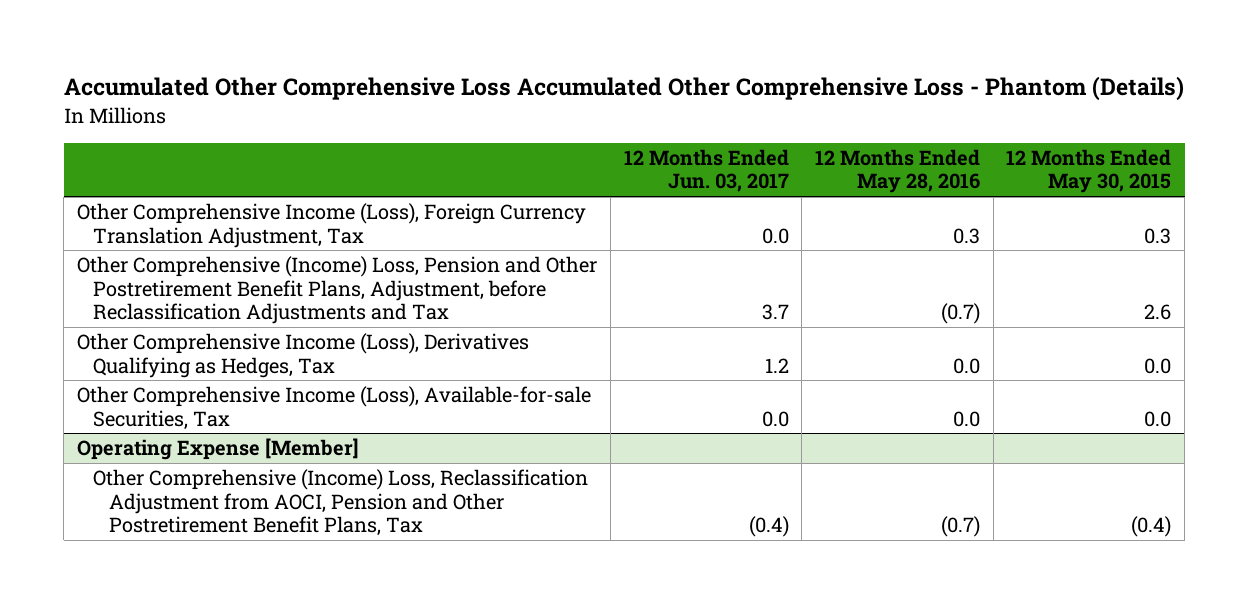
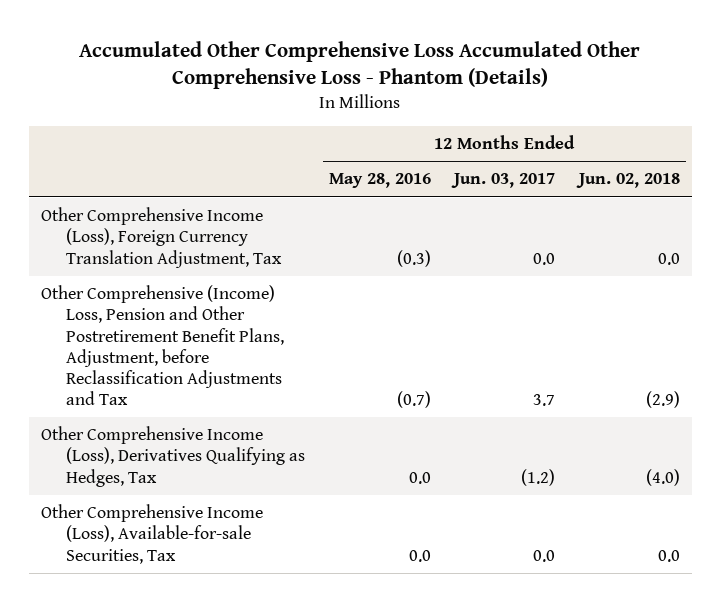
[1006,149,1172,194] 12 Months Ended May 30, 2015 -> none
none -> [575,173,680,189] Jun. 02, 2018
[953,227,981,244] 0.3 -> [396,249,431,267] (0.3)
[764,357,789,373] 1.2 -> [521,468,556,486] (1.2)
[77,438,360,461] Operating Expense [Member] -> none
[93,469,589,537] Other Comprehensive (Income) Loss, Reclassification Adjustment from AOCI, Pension and Other Postretirement Benefit Plans, Tax -> none

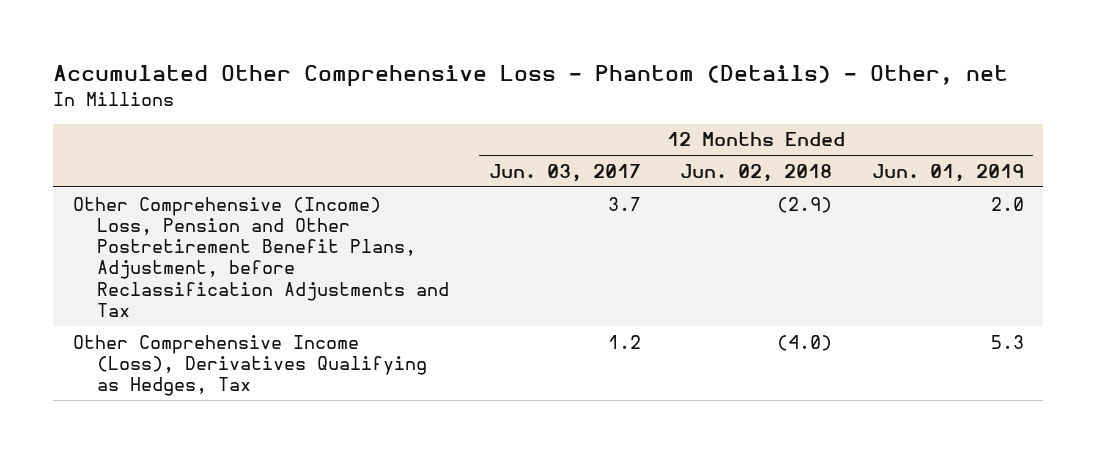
[79,40,641,90] Accumulated Other Comprehensive Loss Accumulated Other Comprehensive Loss - Phantom (Details) -> [53,65,1009,88] Accumulated Other Comprehensive Loss - Phantom (Details) - Other, net
[328,173,431,189] May 28, 2016 -> none
none -> [871,164,1024,183] Jun. 01, 2019
[41,207,283,268] Other Comprehensive Income (Loss), Foreign Currency Translation Adjustment, Tax -> none
[41,504,264,564] Other Comprehensive Income (Loss), Available-for-sale Securities, Tax -> none
[521,468,556,486] (1.2) -> [607,334,641,349] 1.2

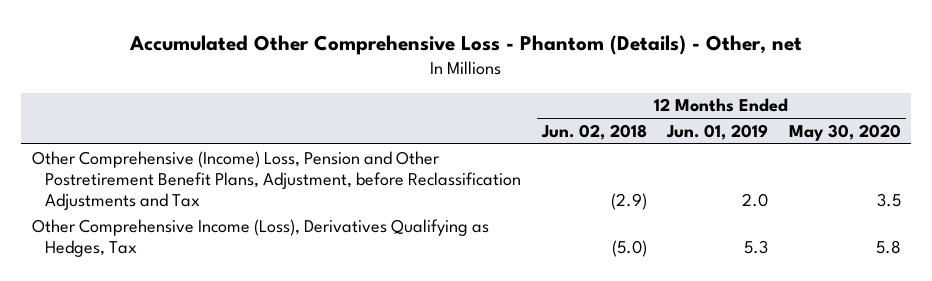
[488,164,641,183] Jun. 03, 2017 -> none
none -> [788,123,901,141] May 30, 2020
[777,334,833,351] (4.0) -> [611,239,647,257] (5.0)

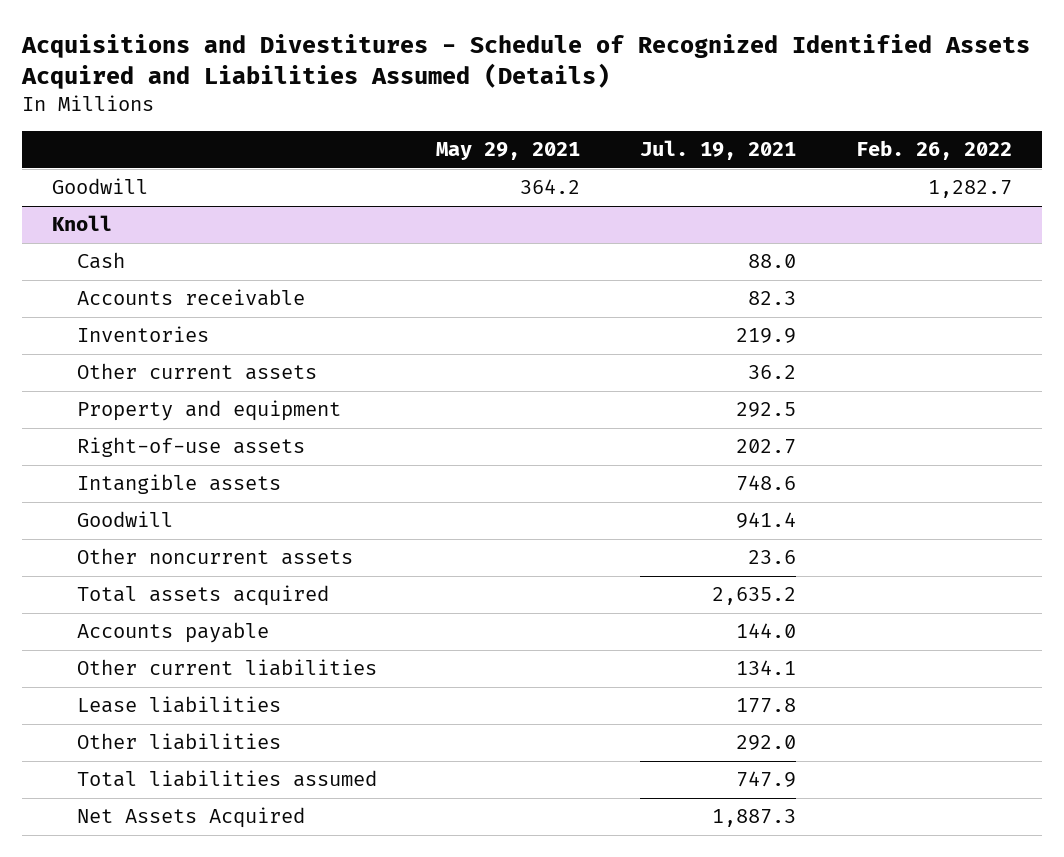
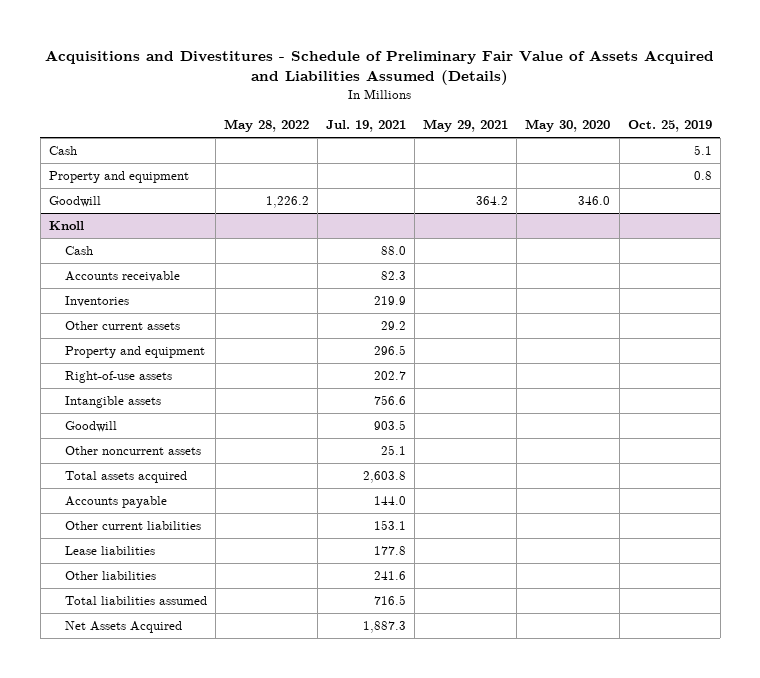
[20,33,1030,89] Acquisitions and Divestitures - Schedule of Recognized Identified Assets Acquired and Liabilities Assumed (Details) -> [45,49,715,86] Acquisitions and Divestitures - Schedule of Preliminary Fair Value of Assets Acquired and Liabilities Assumed (Details)
[856,140,1013,161] Feb. 26, 2022 -> none
none -> [224,119,310,133] May 28, 2022
none -> [525,119,611,133] May 30, 2020
none -> [627,120,712,133] Oct. 25, 2019
none -> [48,146,77,156] Cash
none -> [48,171,189,184] Property and equipment
[748,365,797,380] 36.2 -> [381,321,407,331] 29.2
[736,402,797,418] 292.5 -> [374,345,407,356] 296.5
[736,475,797,492] 748.6 -> [374,395,407,406] 756.6
[736,512,797,529] 941.4 -> [374,420,407,431] 903.5
[748,550,797,565] 23.6 -> [381,445,407,456] 25.1
[712,587,797,606] 2,635.2 -> [363,471,407,484] 2,603.8
[736,660,797,676] 134.1 -> [374,520,407,531] 153.1
[736,735,797,751] 292.0 -> [374,571,407,581] 241.6
[736,771,797,788] 747.9 -> [374,595,407,606] 716.5

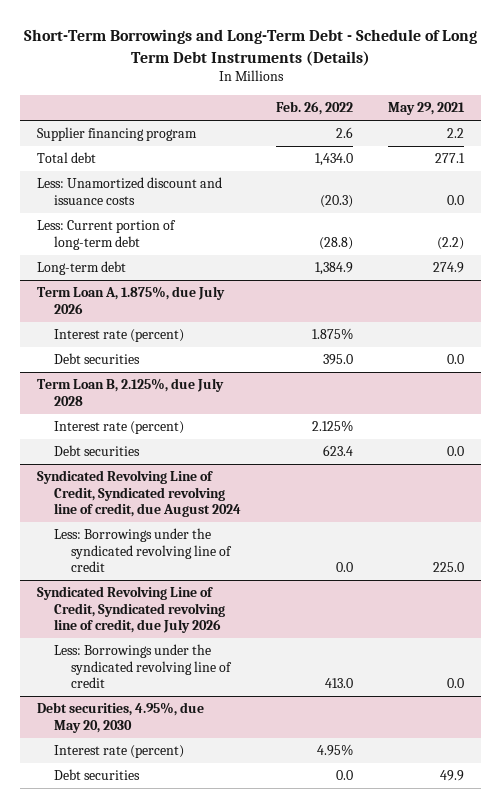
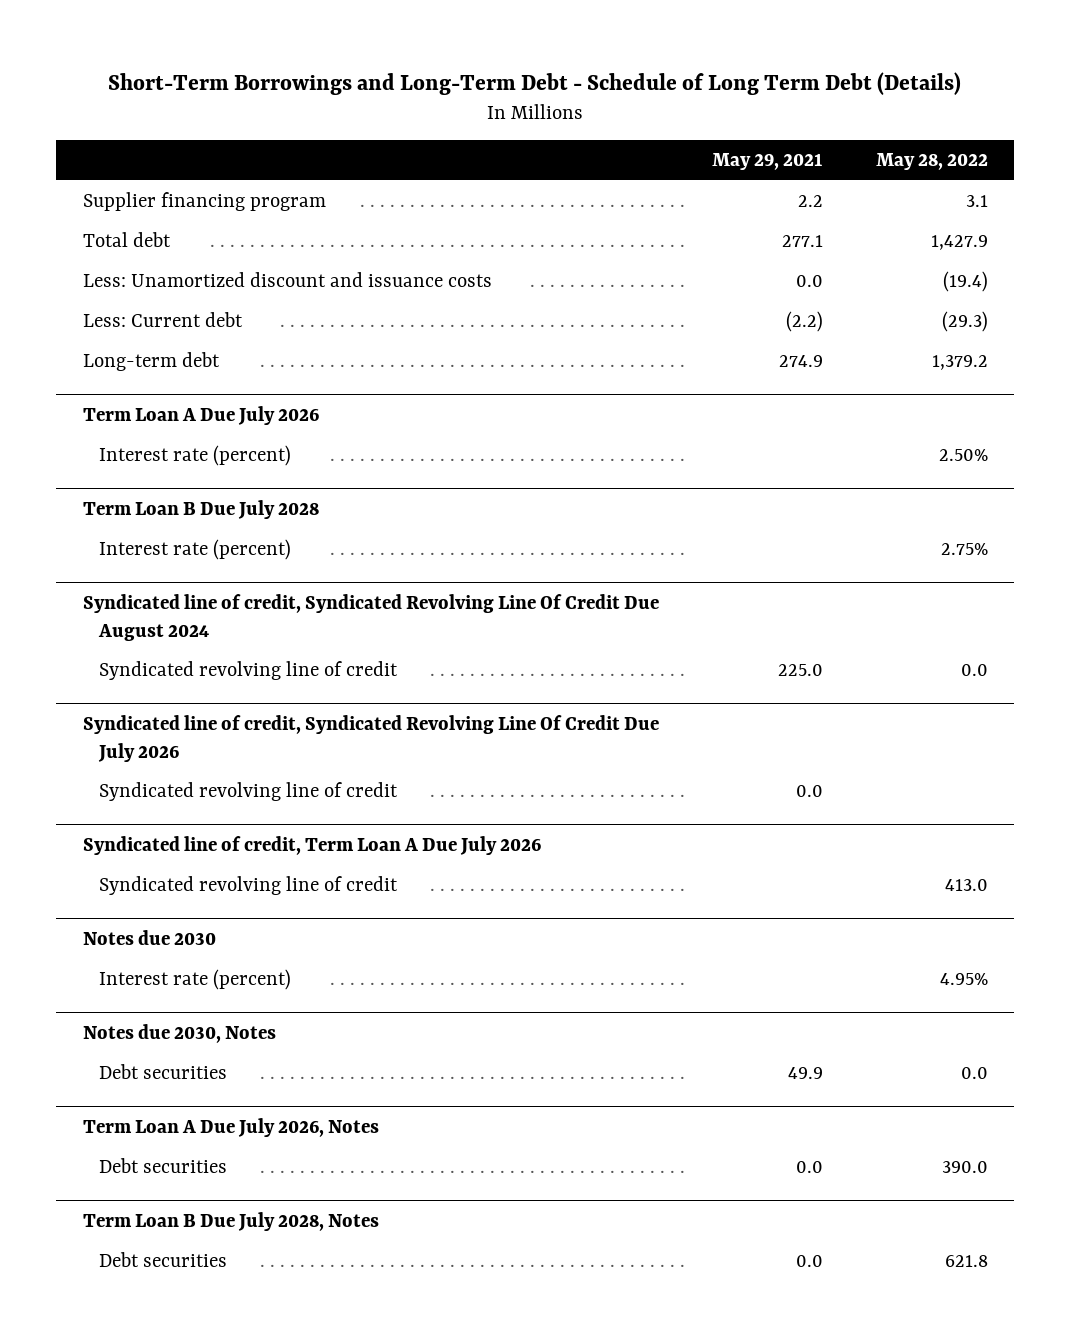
[23,29,477,66] Short-Term Borrowings and Long-Term Debt - Schedule of Long Term Debt Instruments (Details) -> [108,71,962,95] Short-Term Borrowings and Long-Term Debt - Schedule of Long Term Debt (Details)
[276,101,354,116] Feb. 26, 2022 -> none
none -> [875,153,988,171] May 28, 2022
[37,220,177,250] Less: Current portion of long-term debt -> [82,312,243,328] Less: Current debt
[37,286,226,314] Term Loan A, 1.875%, due July 2026 -> [82,405,319,425] Term Loan A Due July 2026
[54,353,141,365] Debt securities -> none
[37,378,225,406] Term Loan B, 2.125%, due July 2028 -> [82,499,319,519] Term Loan B Due July 2028
[54,445,141,457] Debt securities -> none
[37,702,205,733] Debt securities, 4.95%, due May 20, 2030 -> none
[37,470,242,518] Syndicated Revolving Line of Credit, Syndicated revolving line of credit, due August 2024 -> [82,593,659,641] Syndicated line of credit, Syndicated Revolving Line Of Credit Due August 2024
[54,528,232,573] Less: Borrowings under the syndicated revolving line of credit -> [99,661,399,681] Syndicated revolving line of credit
[37,586,226,634] Syndicated Revolving Line of Credit, Syndicated revolving line of credit, due July 2026 -> [82,714,659,762] Syndicated line of credit, Syndicated Revolving Line Of Credit Due July 2026
[54,644,232,689] Less: Borrowings under the syndicated revolving line of credit -> [99,782,399,802] Syndicated revolving line of credit
none -> [82,835,541,855] Syndicated line of credit, Term Loan A Due July 2026
none -> [99,876,399,896] Syndicated revolving line of credit
none -> [82,929,216,945] Notes due 2030
none -> [82,1023,276,1043] Notes due 2030, Notes
none -> [82,1117,379,1137] Term Loan A Due July 2026, Notes
none -> [99,1158,228,1174] Debt securities
none -> [82,1211,379,1231] Term Loan B Due July 2028, Notes
none -> [99,1252,228,1268] Debt securities

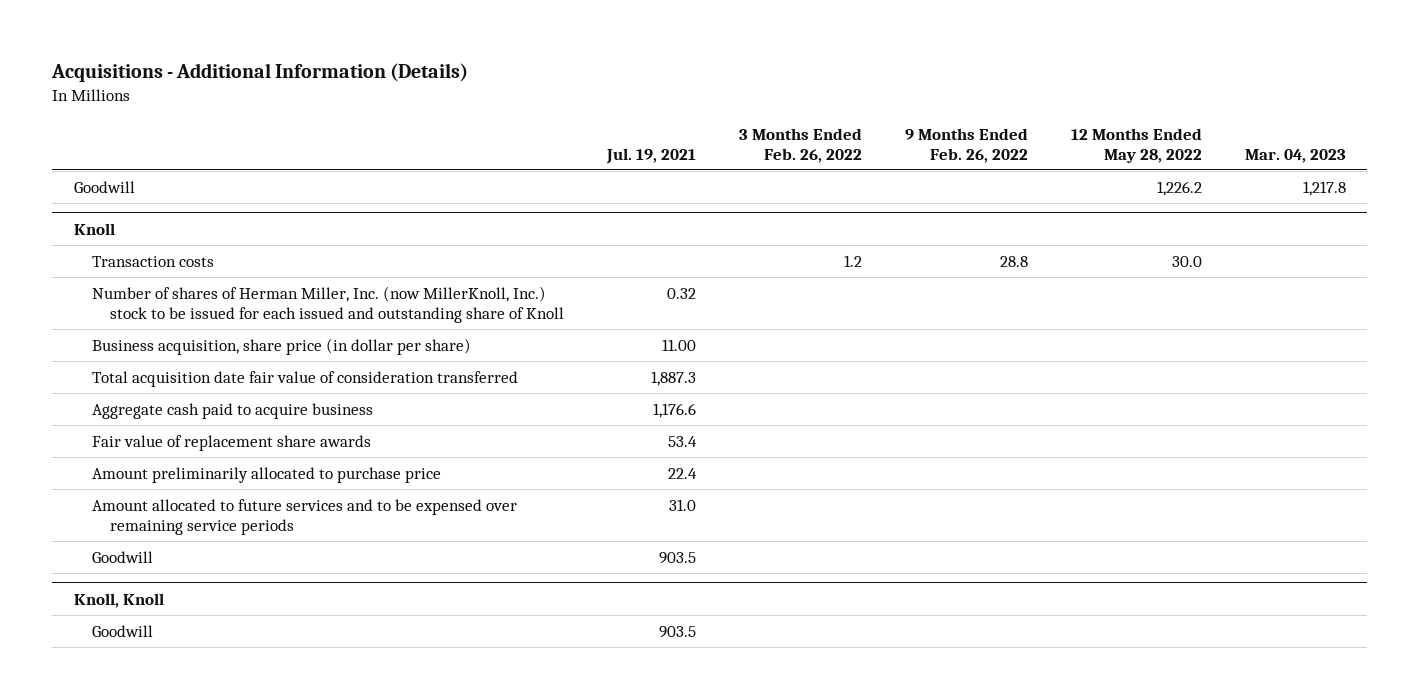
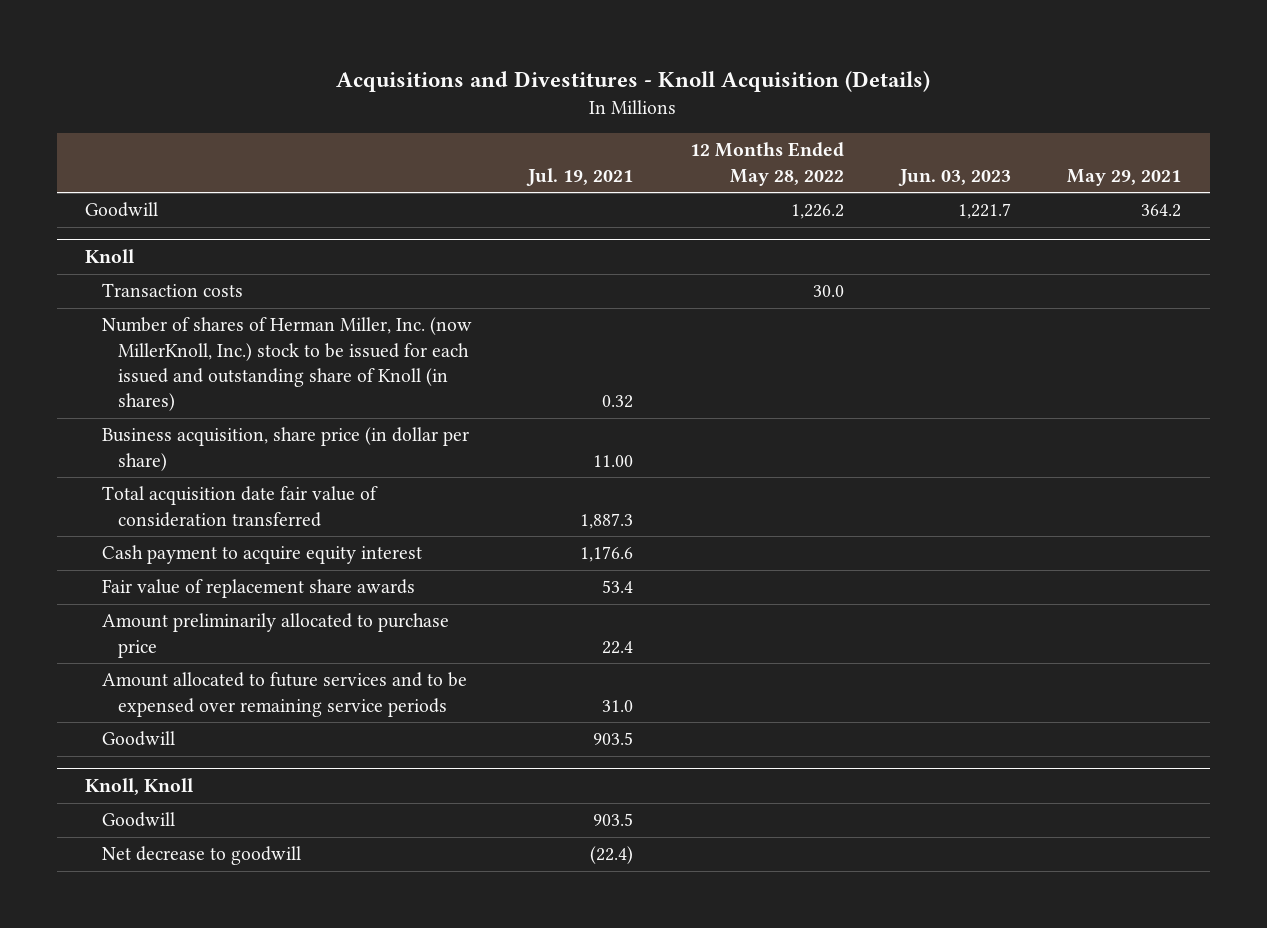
[51,63,469,83] Acquisitions - Additional Information (Details) -> [336,71,931,93] Acquisitions and Divestitures - Knoll Acquisition (Details)
[738,127,862,163] 3 Months Ended Feb. 26, 2022 -> none
[904,127,1028,163] 9 Months Ended Feb. 26, 2022 -> none
[1244,148,1346,163] Mar. 04, 2023 -> none
none -> [897,168,1011,186] Jun. 03, 2023
none -> [1067,168,1182,186] May 29, 2021
[91,285,564,323] Number of shares of Herman Miller, Inc. (now MillerKnoll, Inc.) stock to be issued for each issued and outstanding share of Knoll -> [101,317,472,411] Number of shares of Herman Miller, Inc. (now MillerKnoll, Inc.) stock to be issued for each issued and outstanding share of Knoll (in shares)
[91,402,373,419] Aggregate cash paid to acquire business -> [101,545,422,565] Cash payment to acquire equity interest
none -> [101,846,301,866] Net decrease to goodwill

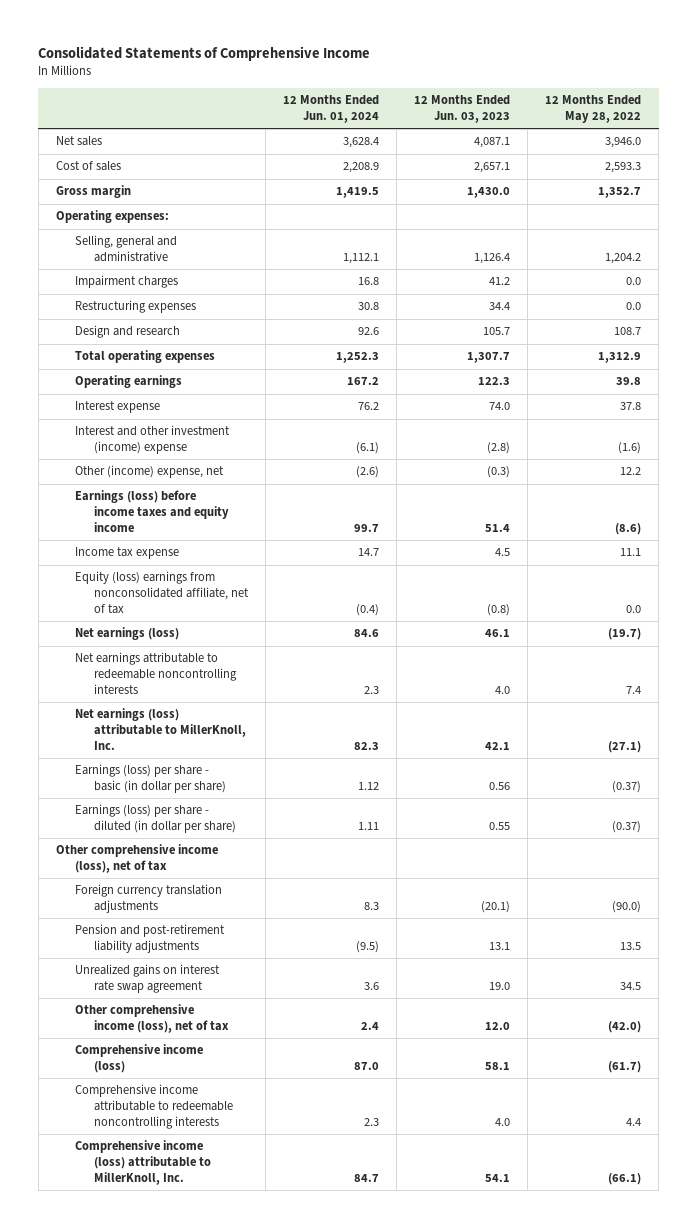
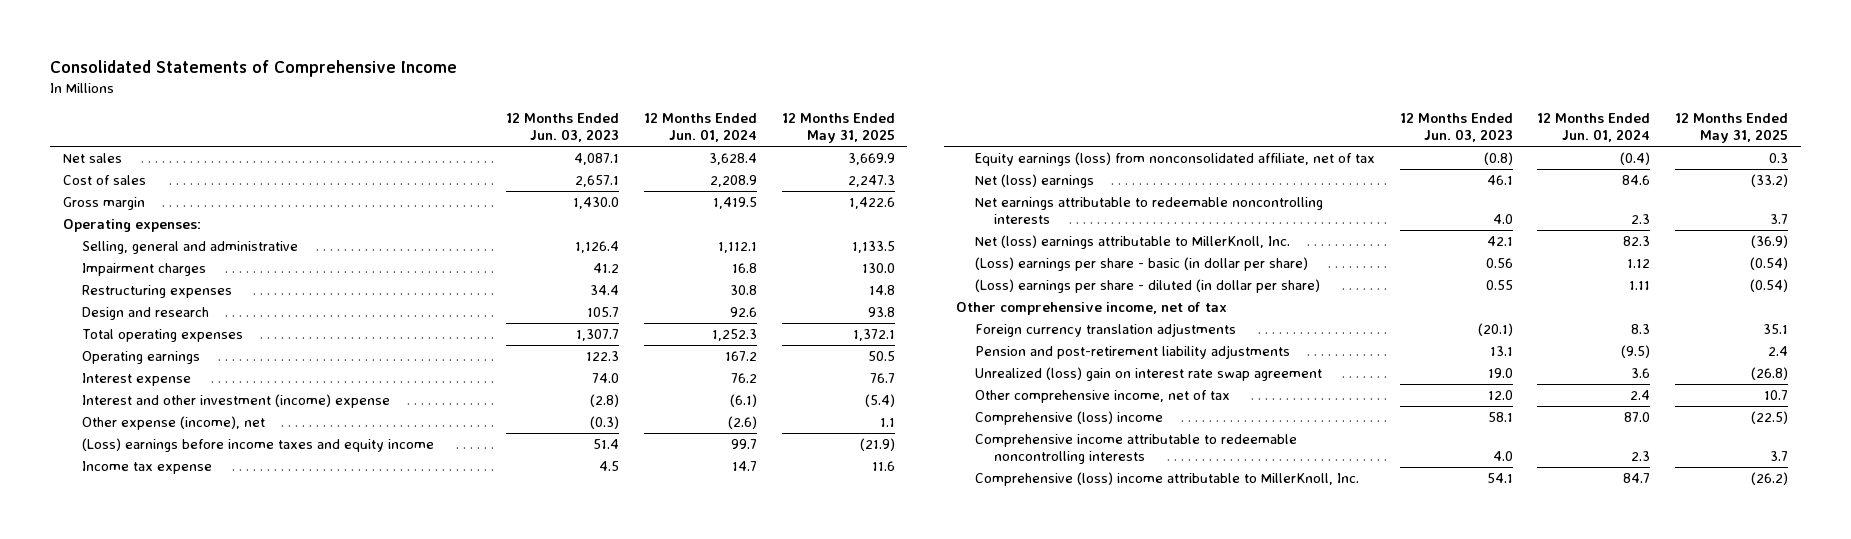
[545,95,642,124] 12 Months Ended May 28, 2022 -> none
none -> [781,113,895,144] 12 Months Ended May 31, 2025
[74,465,224,479] Other (income) expense, net -> [81,415,265,430] Other expense (income), net
[74,490,229,532] Earnings (loss) before income taxes and equity income -> [81,437,434,452] (Loss) earnings before income taxes and equity income
[74,571,249,614] Equity (loss) earnings from nonconsolidated affiliate, net of tax -> [974,151,1375,166] Equity earnings (loss) from nonconsolidated affiliate, net of tax
[74,627,179,641] Net earnings (loss) -> [974,173,1094,188] Net (loss) earnings
[74,708,246,750] Net earnings (loss) attributable to MillerKnoll, Inc. -> [974,234,1290,249] Net (loss) earnings attributable to MillerKnoll, Inc.
[74,764,226,794] Earnings (loss) per share - basic (in dollar per share) -> [974,256,1308,271] (Loss) earnings per share - basic (in dollar per share)
[74,804,236,834] Earnings (loss) per share - diluted (in dollar per share) -> [974,278,1320,293] (Loss) earnings per share - diluted (in dollar per share)
[55,844,218,874] Other comprehensive income (loss), net of tax -> [956,301,1228,315] Other comprehensive income, net of tax
[74,964,220,994] Unrealized gains on interest rate swap agreement -> [974,366,1322,381] Unrealized (loss) gain on interest rate swap agreement
[74,1004,229,1034] Other comprehensive income (loss), net of tax -> [974,389,1230,403] Other comprehensive income, net of tax
[74,1044,203,1074] Comprehensive income (loss) -> [974,410,1163,425] Comprehensive (loss) income
[74,1140,211,1185] Comprehensive income (loss) attributable to MillerKnoll, Inc. -> [974,471,1359,486] Comprehensive (loss) income attributable to MillerKnoll, Inc.

